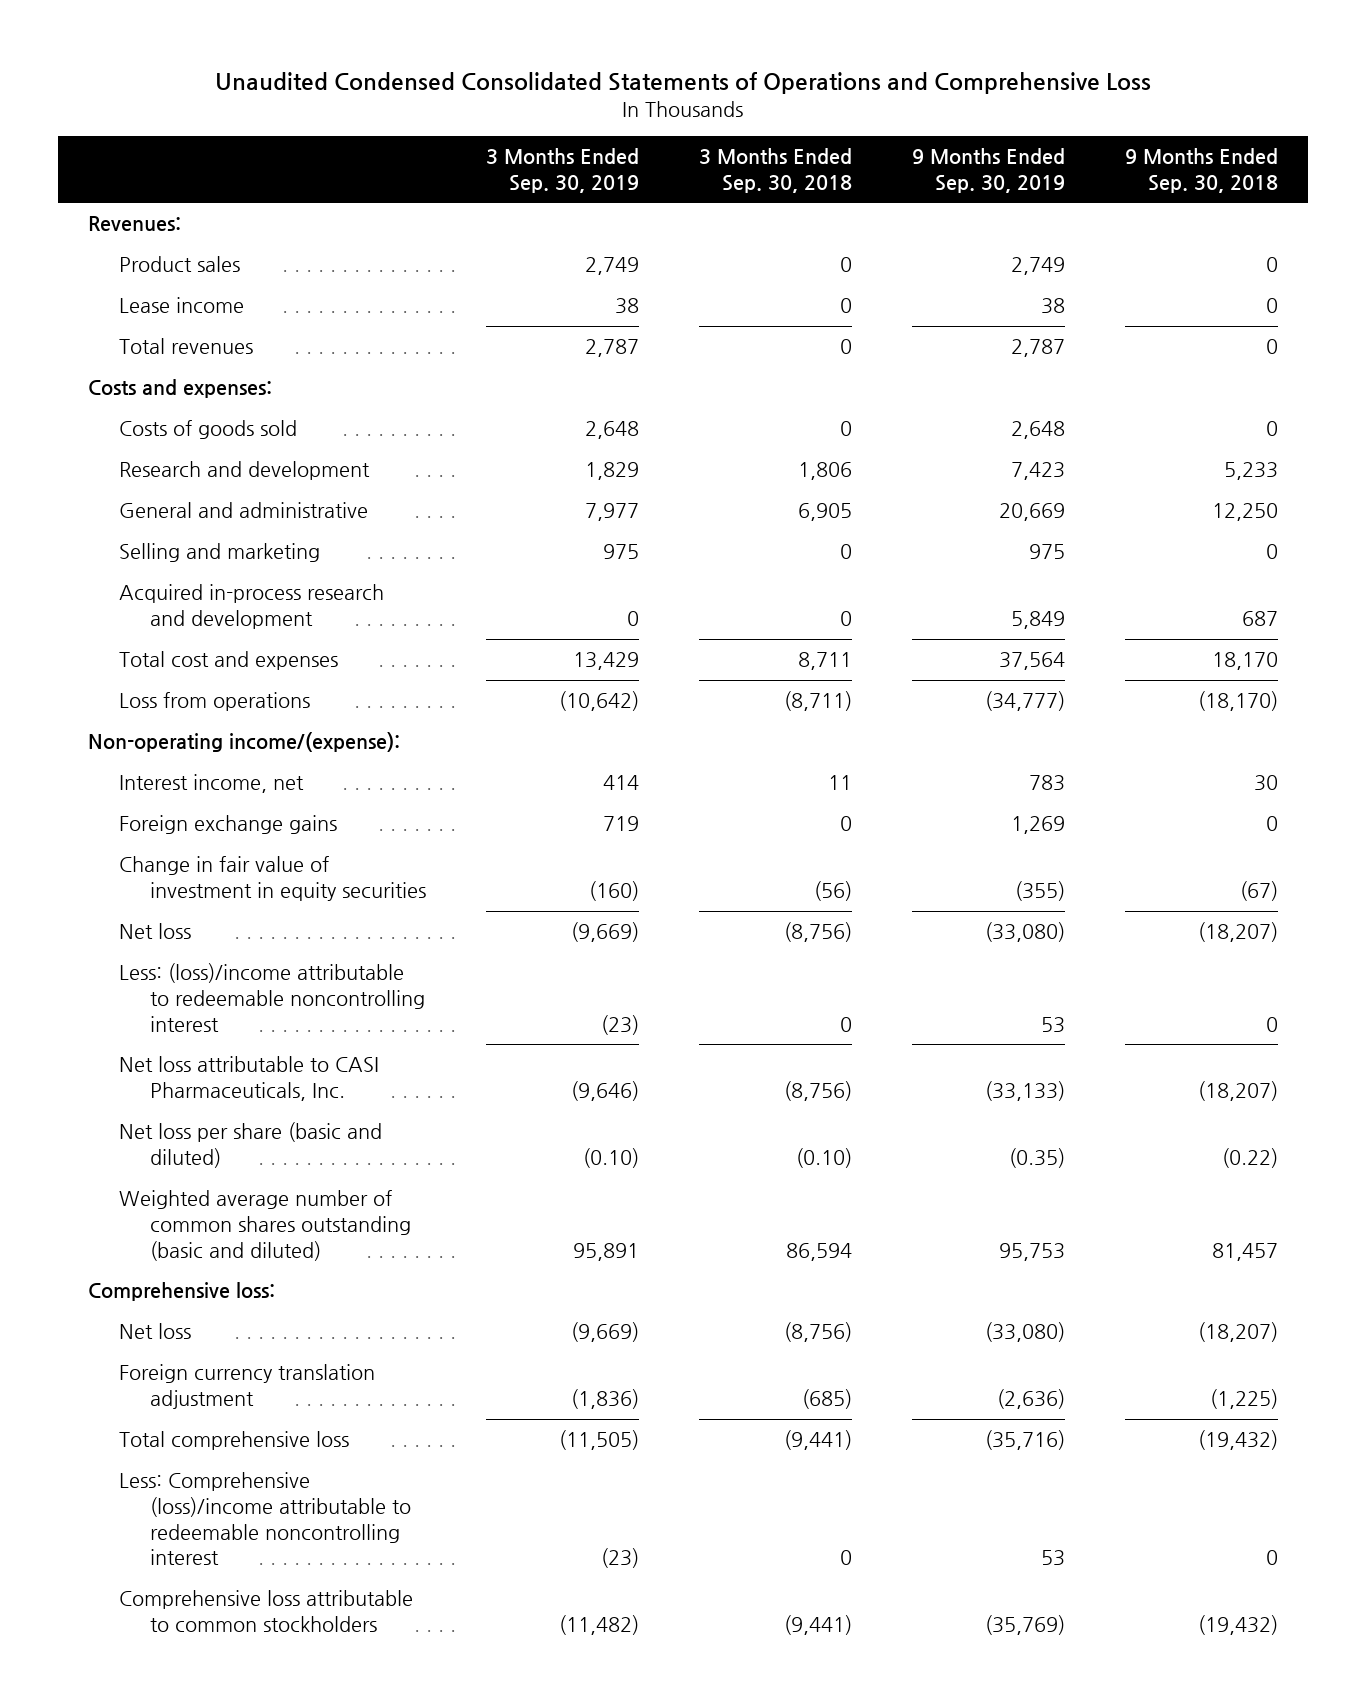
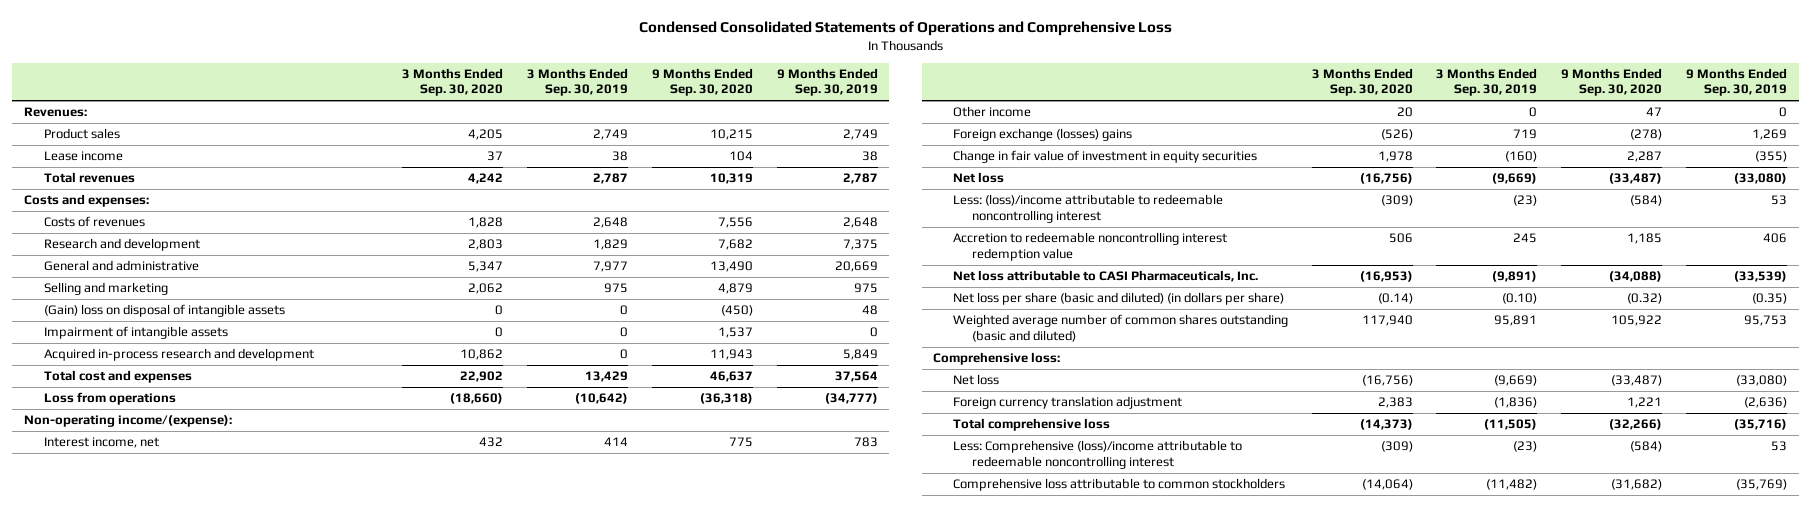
[214,71,1151,94] Unaudited Condensed Consolidated Statements of Operations and Comprehensive Loss -> [638,21,1172,37] Condensed Consolidated Statements of Operations and Comprehensive Loss
[699,148,853,193] 3 Months Ended Sep. 30, 2018 -> none
[1124,148,1278,193] 9 Months Ended Sep. 30, 2018 -> none
none -> [402,67,504,97] 3 Months Ended Sep. 30, 2020
none -> [651,67,753,97] 9 Months Ended Sep. 30, 2020
[118,420,297,440] Costs of goods sold -> [43,216,145,228] Costs of revenues
[1010,462,1065,481] 7,423 -> [842,239,878,251] 7,375
none -> [43,304,285,318] (Gain) loss on disposal of intangible assets
none -> [43,326,228,340] Impairment of intangible assets
none -> [952,106,1031,118] Other income
[118,815,337,835] Foreign exchange gains -> [952,128,1132,142] Foreign exchange (losses) gains
none -> [952,232,1227,261] Accretion to redeemable noncontrolling interest redemption value
[571,1081,640,1102] (9,646) -> [1492,271,1538,283] (9,891)
[984,1081,1065,1102] (33,133) -> [1733,271,1787,283] (33,539)
[118,1122,382,1169] Net loss per share (basic and diluted) -> [952,292,1284,306] Net loss per share (basic and diluted) (in dollars per share)

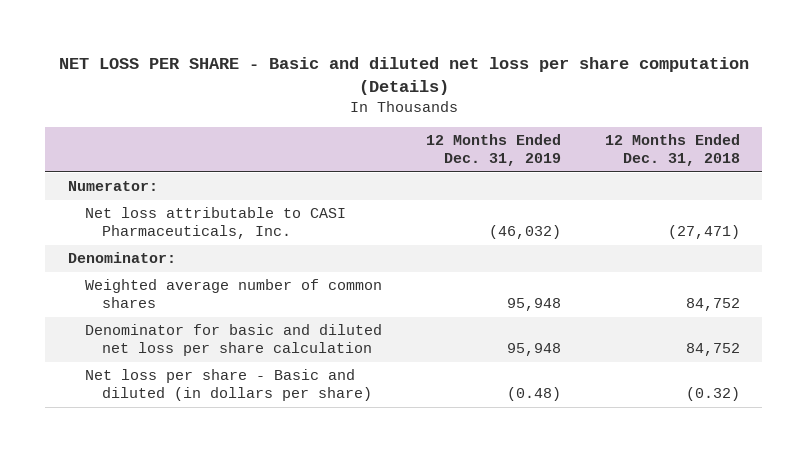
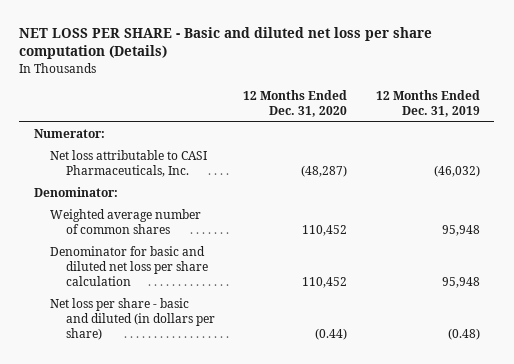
[605,134,741,167] 12 Months Ended Dec. 31, 2018 -> none
none -> [243,89,348,117] 12 Months Ended Dec. 31, 2020
[84,369,372,402] Net loss per share - Basic and diluted (in dollars per share) -> [49,298,215,341] Net loss per share - basic and diluted (in dollars per share)

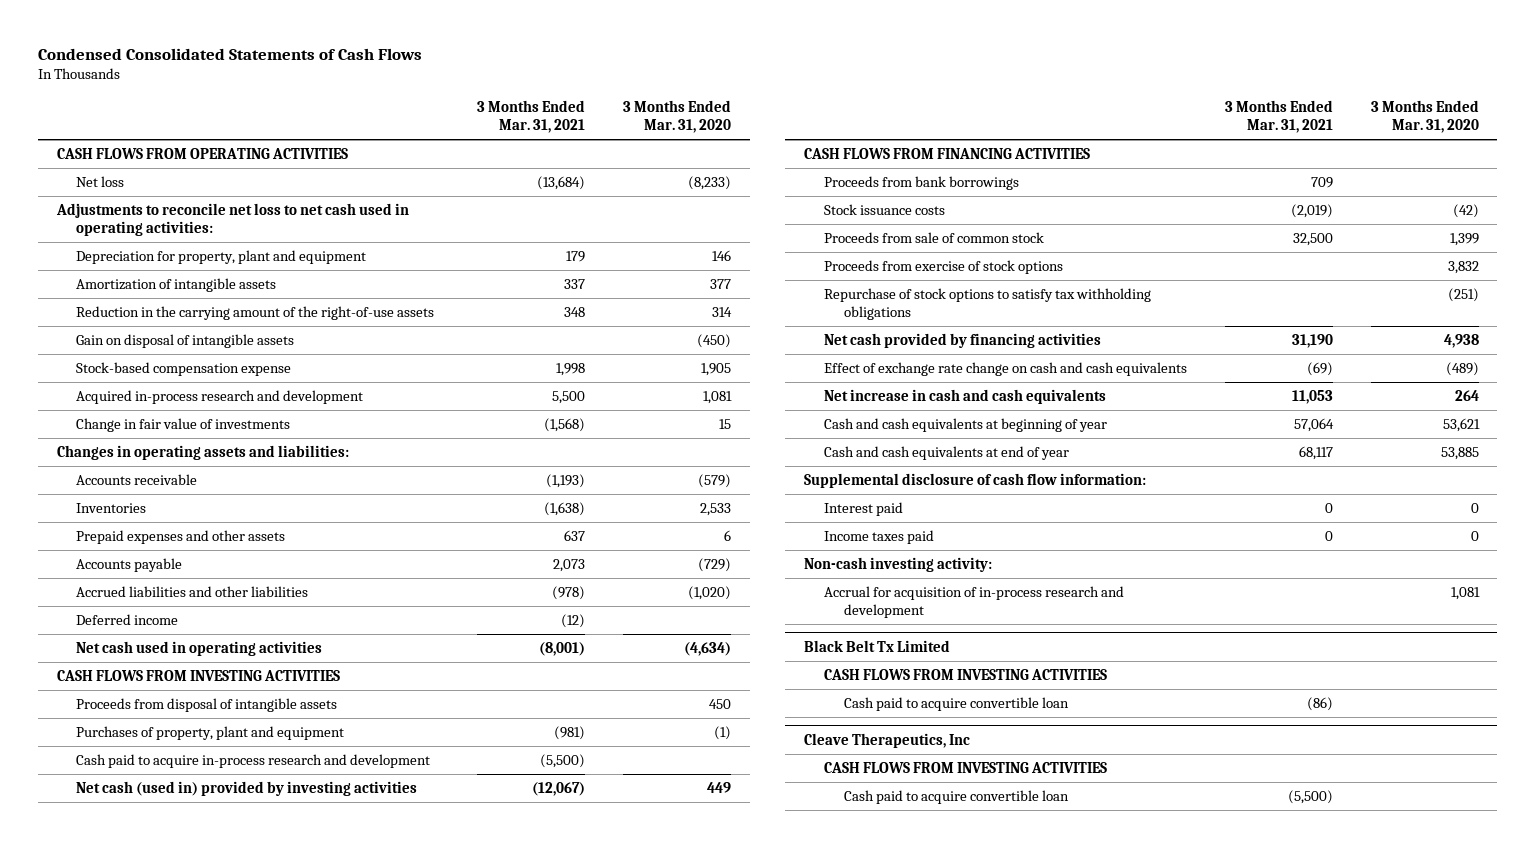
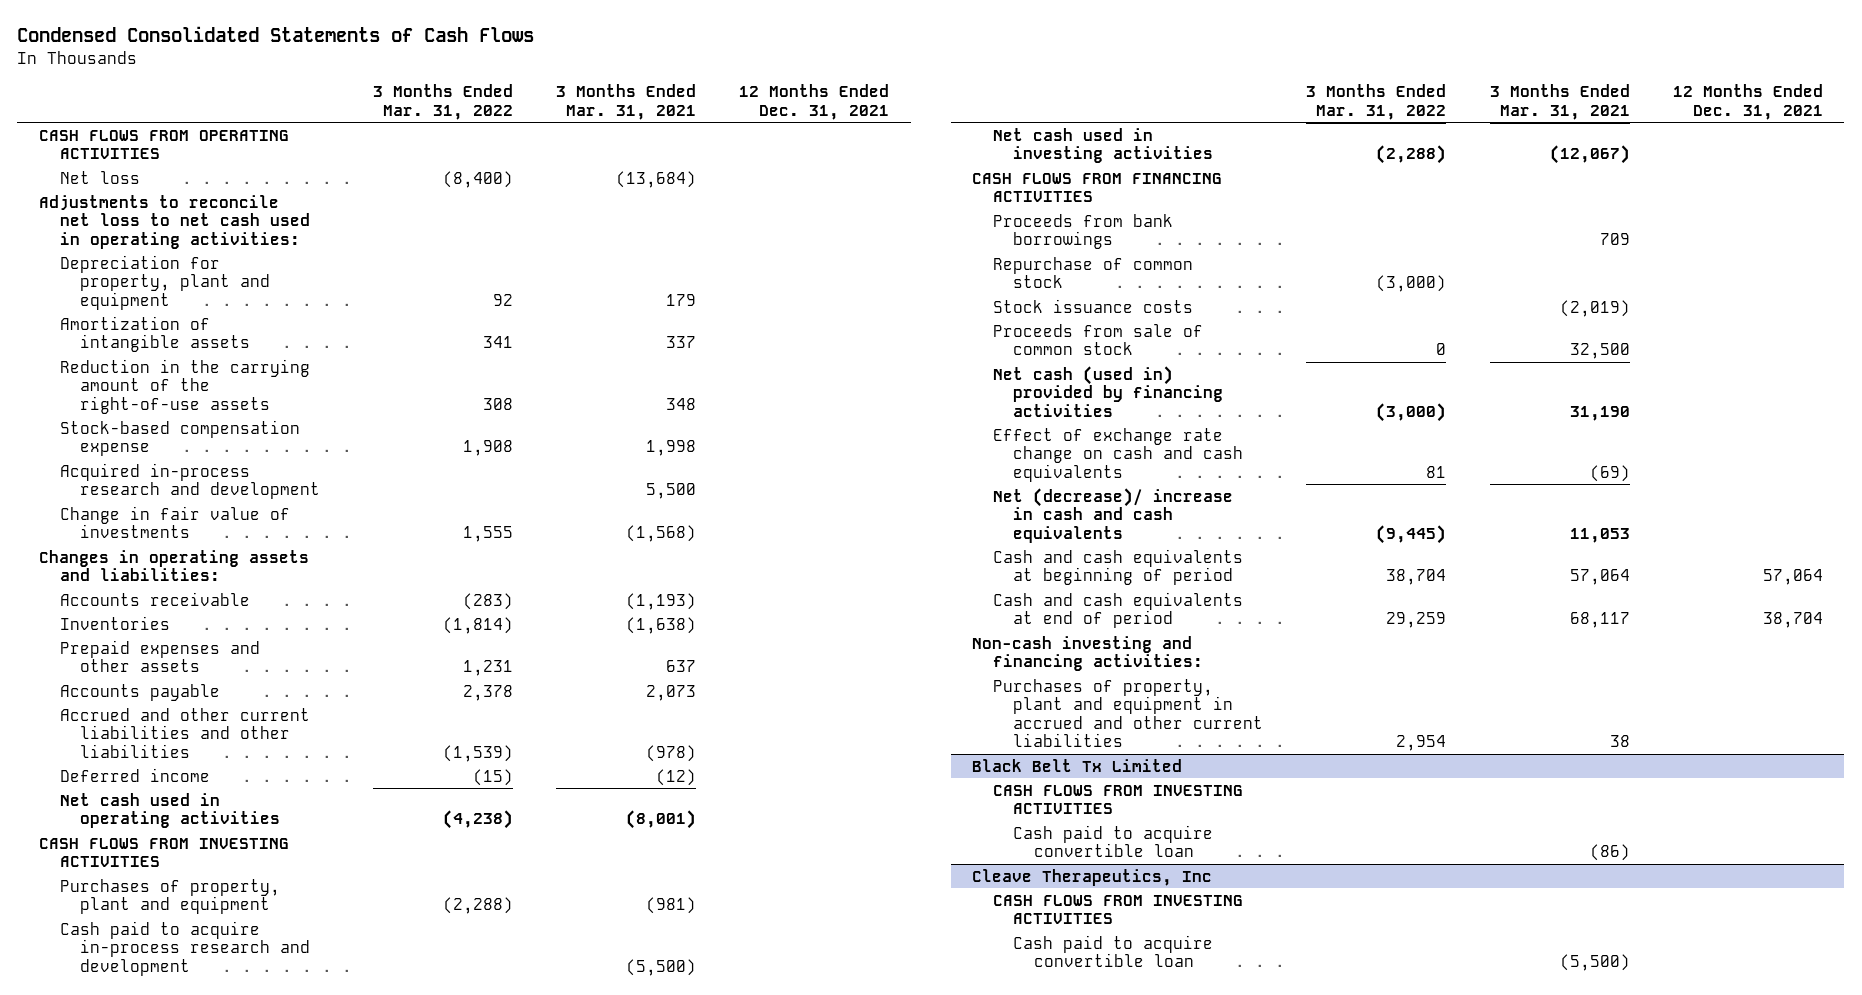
[622,100,731,134] 3 Months Ended Mar. 31, 2020 -> none
none -> [373,84,514,120] 3 Months Ended Mar. 31, 2022
none -> [739,84,890,120] 12 Months Ended Dec. 31, 2021
[76,333,295,348] Gain on disposal of intangible assets -> none
[76,585,309,597] Accrued liabilities and other liabilities -> [59,707,310,758] Accrued and other current liabilities and other liabilities
[76,697,338,712] Proceeds from disposal of intangible assets -> none
[76,780,418,796] Net cash (used in) provided by investing activities -> [992,127,1214,164] Net cash used in investing activities
none -> [992,256,1193,289] Repurchase of common stock
[824,259,1064,274] Proceeds from exercise of stock options -> none
[824,287,1152,320] Repurchase of stock options to satisfy tax withholding obligations -> none
[824,332,1102,348] Net cash provided by financing activities -> [992,365,1224,417] Net cash (used in) provided by financing activities
[804,472,1147,488] Supplemental disclosure of cash flow information: -> none
[824,501,904,516] Interest paid -> none
[824,529,935,544] Income taxes paid -> none
[824,585,1125,618] Accrual for acquisition of in-process research and development -> none
[824,388,1107,404] Net increase in cash and cash equivalents -> [992,487,1233,543] Net (decrease)/ increase in cash and cash equivalents
[824,417,1108,432] Cash and cash equivalents at beginning of year -> [992,548,1243,586] Cash and cash equivalents at beginning of period
[824,445,1070,460] Cash and cash equivalents at end of year -> [992,591,1243,629] Cash and cash equivalents at end of period
[804,556,993,572] Non-cash investing activity: -> [972,635,1203,672] Non-cash investing and financing activities:
none -> [992,678,1264,747] Purchases of property, plant and equipment in accrued and other current liabilities

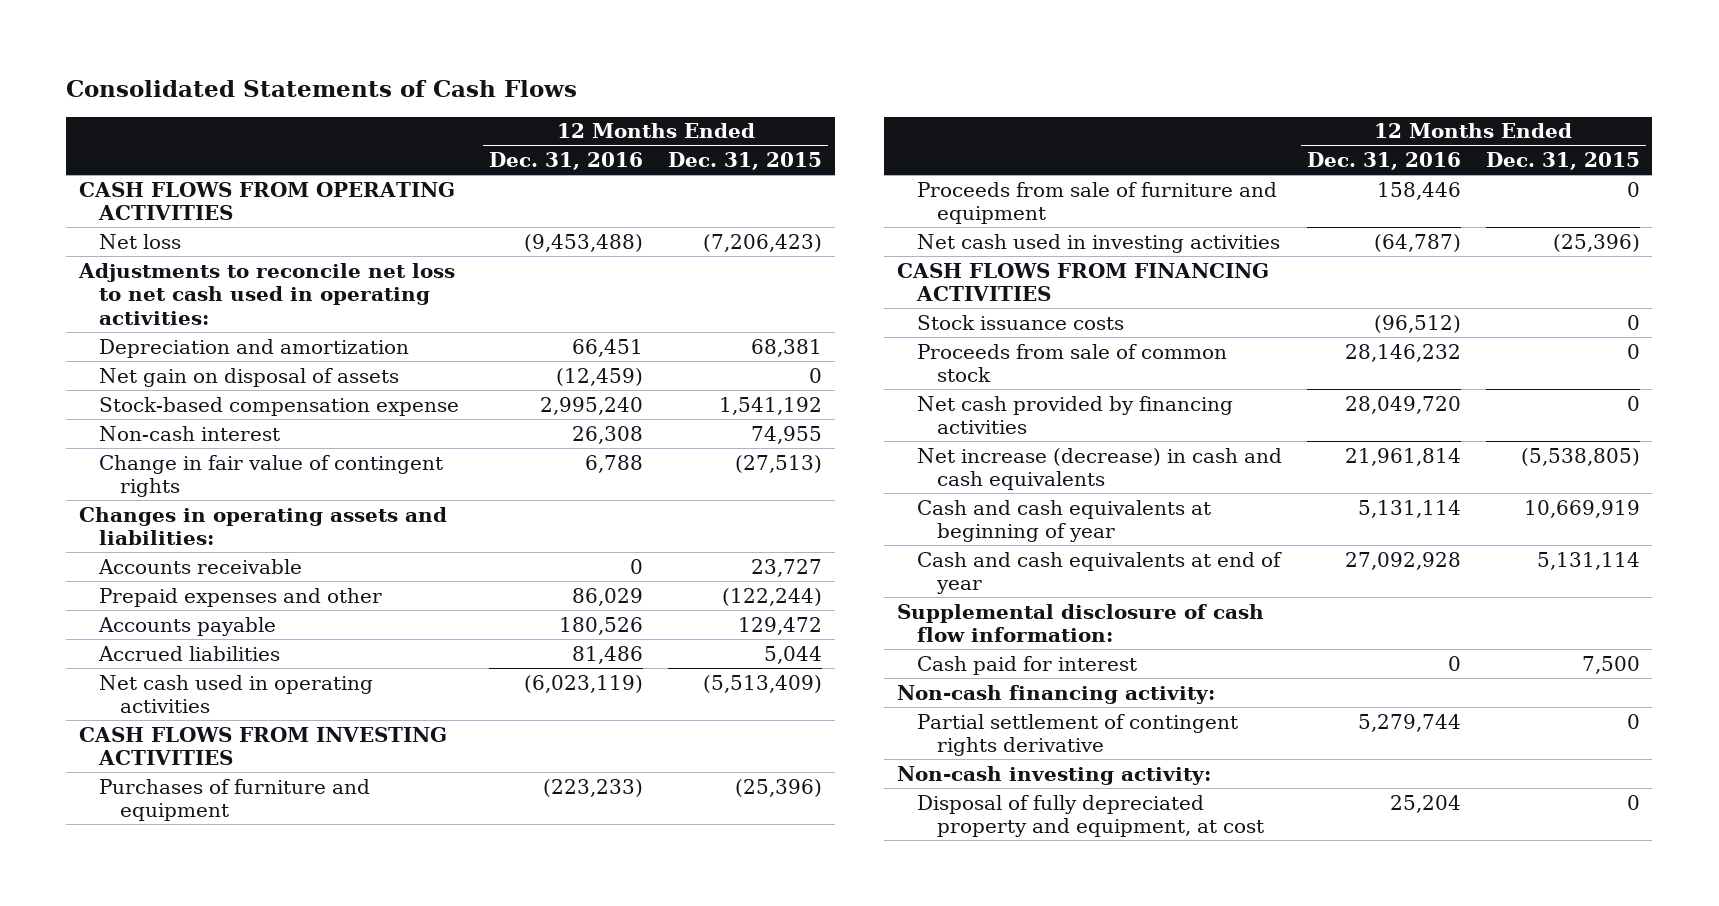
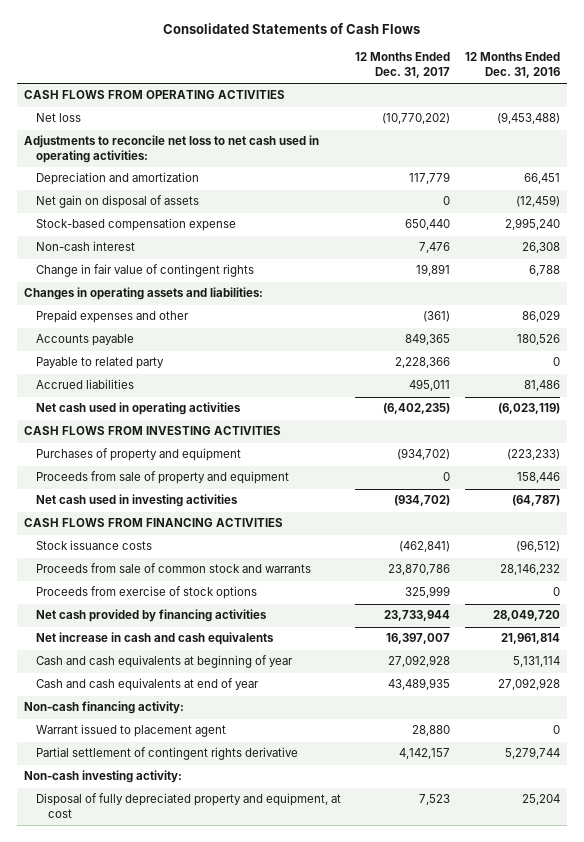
[668,152,823,171] Dec. 31, 2015 -> none
none -> [355,52,451,78] 12 Months Ended Dec. 31, 2017
[98,558,303,574] Accounts receivable -> none
none -> [35,357,164,370] Payable to related party
[99,778,371,822] Purchases of furniture and equipment -> [35,448,241,462] Purchases of property and equipment
[916,181,1277,225] Proceeds from sale of furniture and equipment -> [35,471,289,485] Proceeds from sale of property and equipment
[916,343,1227,383] Proceeds from sale of common stock -> [35,563,311,574] Proceeds from sale of common stock and warrants
none -> [35,586,257,600] Proceeds from exercise of stock options
[916,447,1282,491] Net increase (decrease) in cash and cash equivalents -> [35,632,274,646] Net increase in cash and cash equivalents
[896,603,1264,643] Supplemental disclosure of cash flow information: -> none
[916,655,1137,675] Cash paid for interest -> none
none -> [35,724,226,738] Warrant issued to placement agent

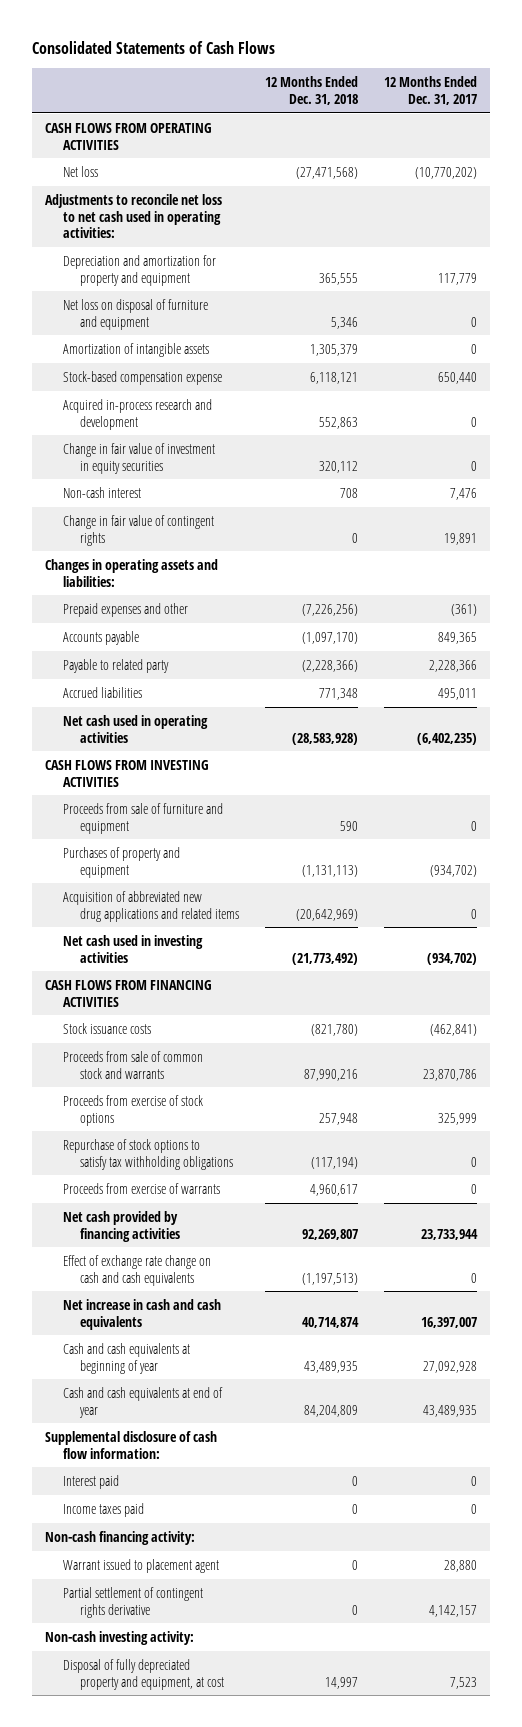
[464,52,560,78] 12 Months Ended Dec. 31, 2016 -> none
none -> [265,76,359,105] 12 Months Ended Dec. 31, 2018
[35,172,199,186] Depreciation and amortization -> [62,254,216,286] Depreciation and amortization for property and equipment
[35,195,199,209] Net gain on disposal of assets -> [62,298,208,330] Net loss on disposal of furniture and equipment
none -> [62,342,209,357] Amortization of intangible assets
none -> [62,398,212,430] Acquired in-process research and development
none -> [62,442,215,474] Change in fair value of investment in equity securities
none -> [62,802,223,834] Proceeds from sale of furniture and equipment
[35,471,289,485] Proceeds from sale of property and equipment -> none
none -> [62,890,240,922] Acquisition of abbreviated new drug applications and related items
none -> [62,1138,234,1170] Repurchase of stock options to satisfy tax withholding obligations
none -> [62,1182,220,1194] Proceeds from exercise of warrants
none -> [62,1254,211,1286] Effect of exchange rate change on cash and cash equivalents
none -> [45,1430,218,1459] Supplemental disclosure of cash flow information:
none -> [62,1474,119,1489] Interest paid
none -> [62,1502,144,1517] Income taxes paid

